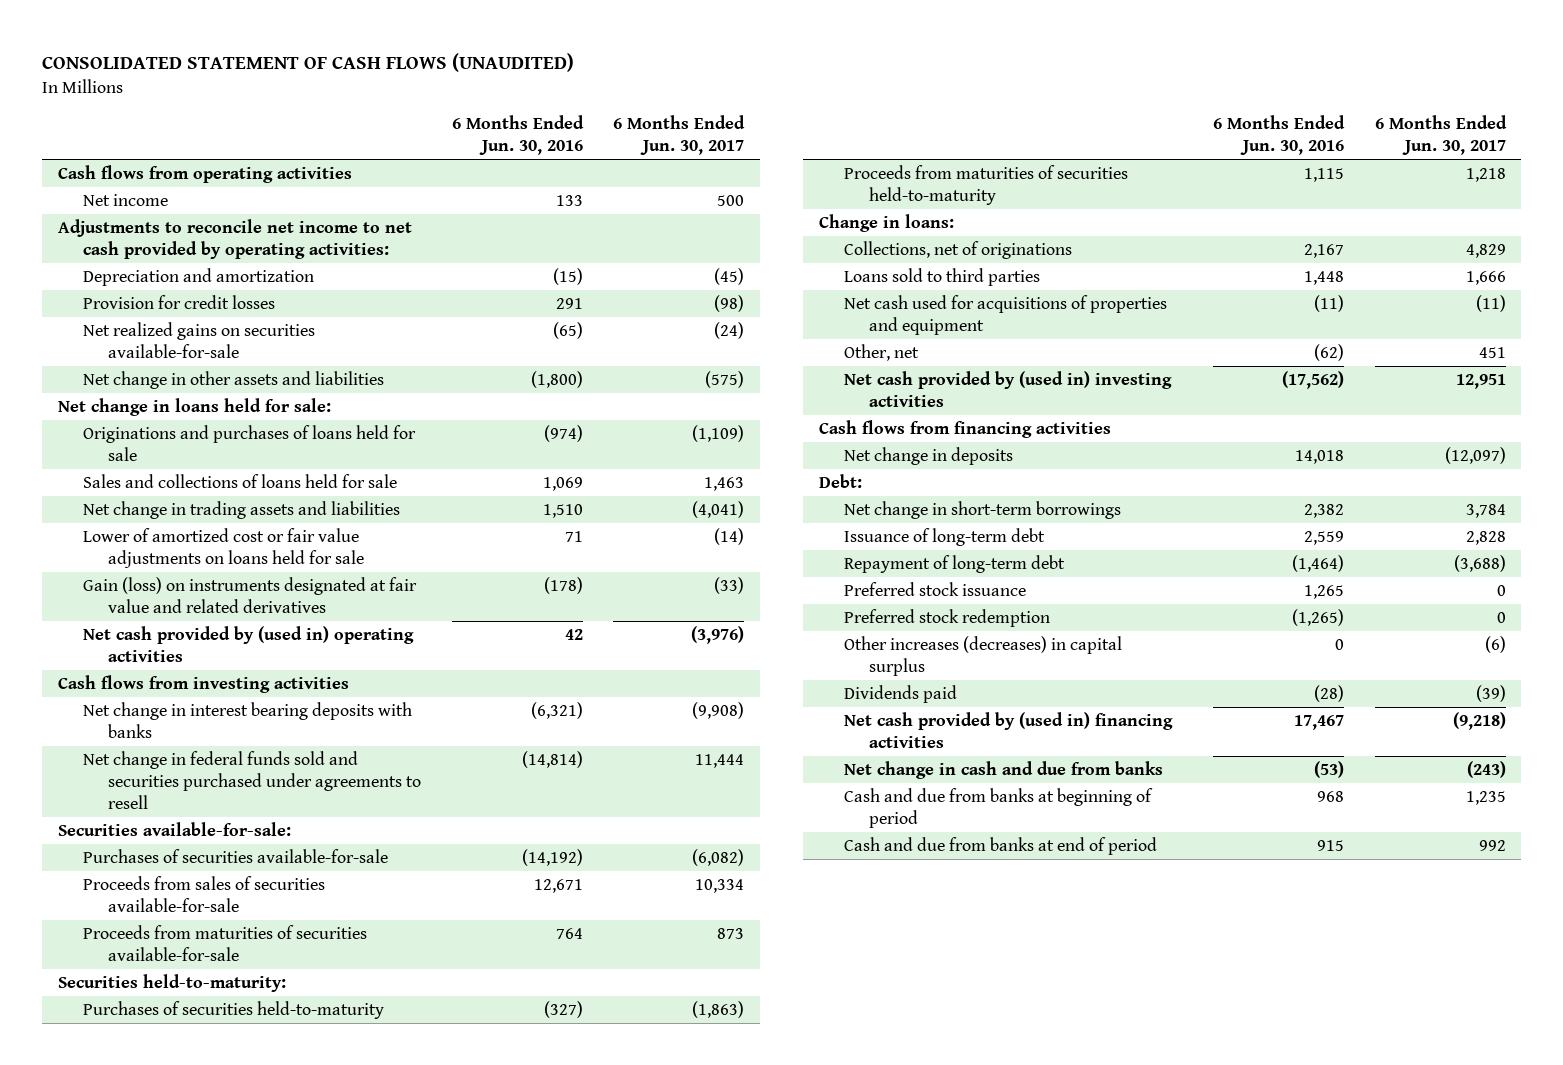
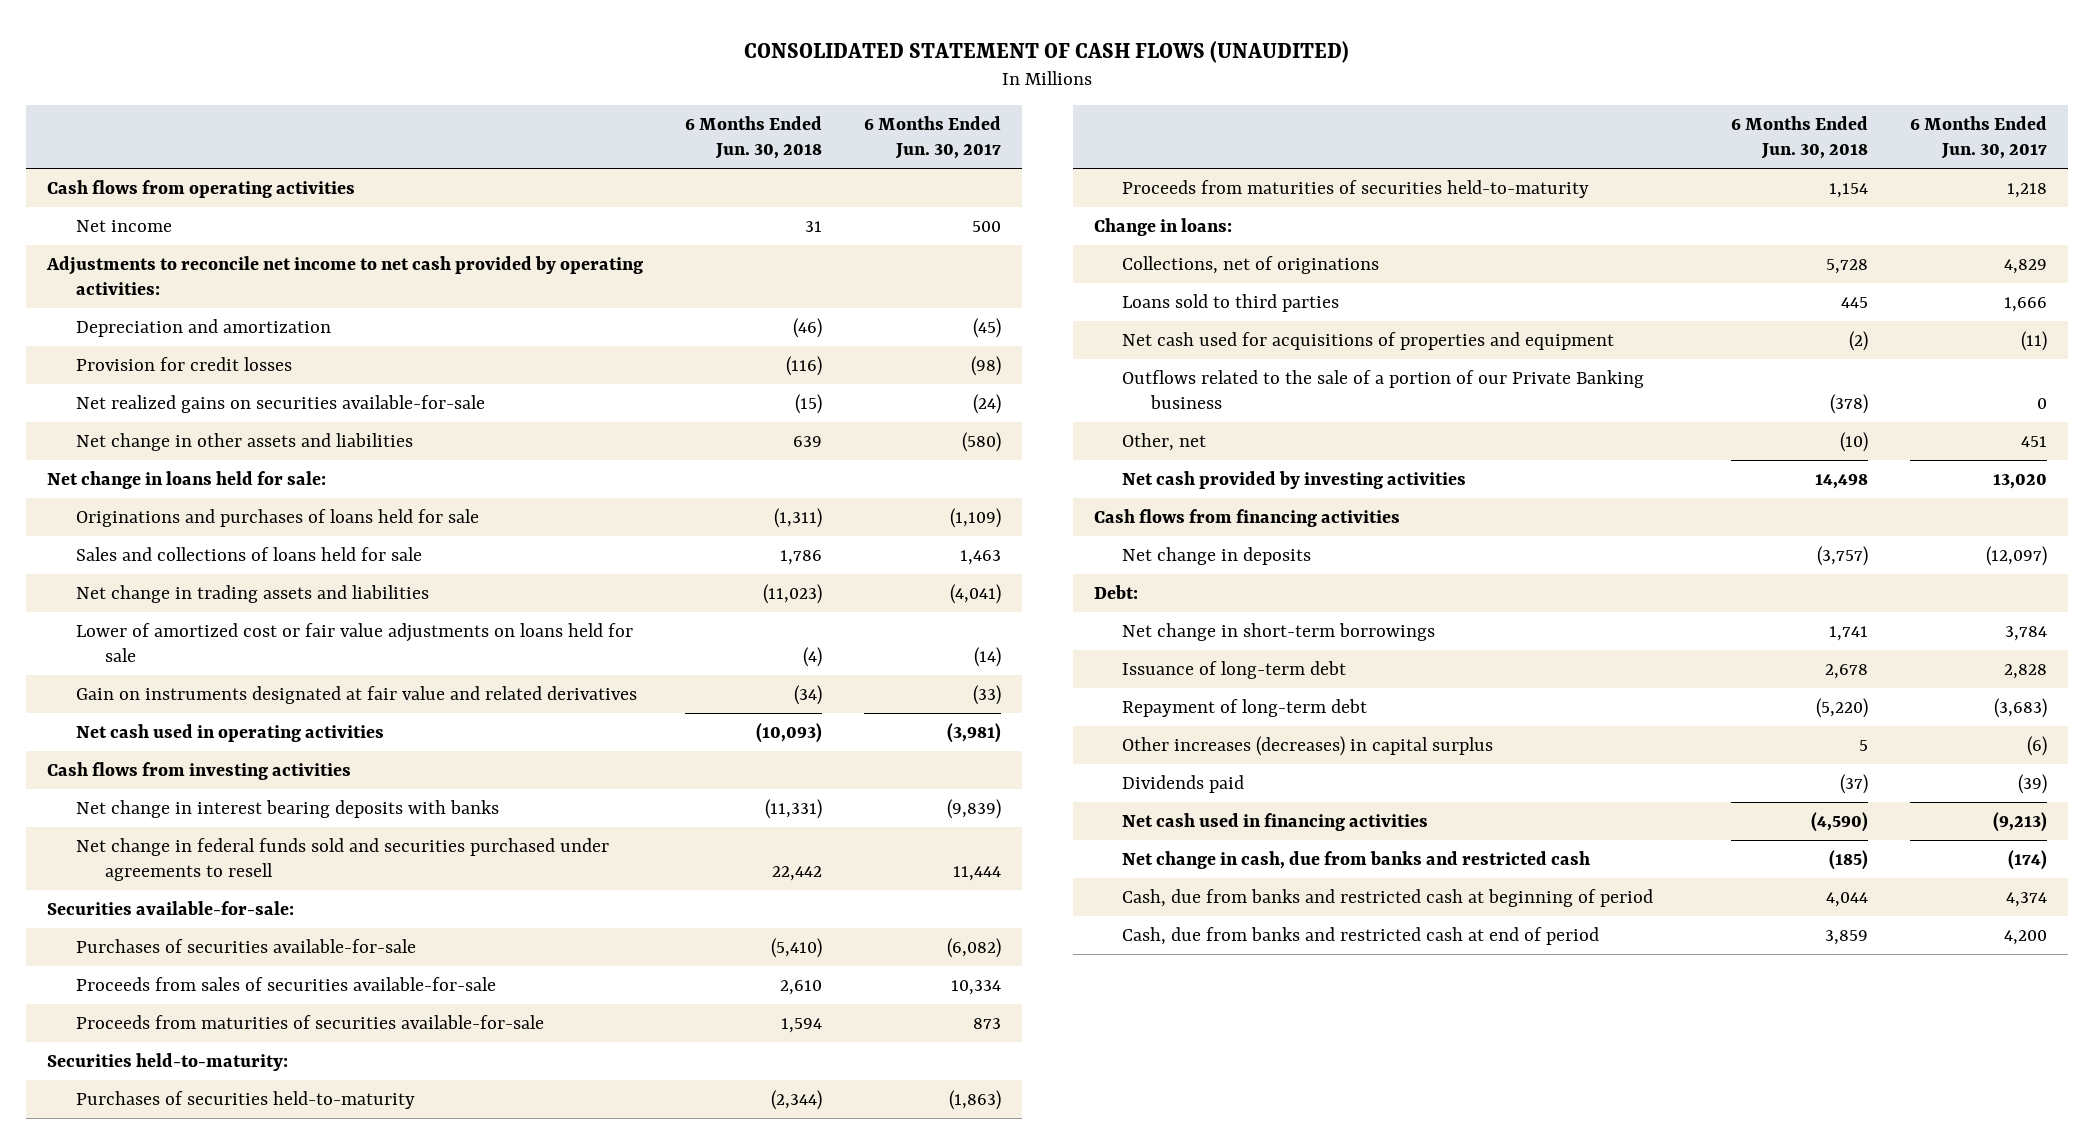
[451,115,584,156] 6 Months Ended Jun. 30, 2016 -> none
none -> [684,116,822,160] 6 Months Ended Jun. 30, 2018
[705,371,745,389] (575) -> [961,431,1001,452] (580)
[82,577,417,614] Gain (loss) on instruments designated at fair value and related derivatives -> [75,685,637,704] Gain on instruments designated at fair value and related derivatives
[82,626,414,663] Net cash provided by (used in) operating activities -> [75,723,384,742] Net cash used in operating activities
[691,626,745,645] (3,976) -> [946,722,1001,743] (3,981)
[692,702,745,720] (9,908) -> [946,798,1001,819] (9,839)
none -> [1122,369,1645,409] Outflows related to the sale of a portion of our Private Banking business
[843,371,1172,408] Net cash provided by (used in) investing activities -> [1122,470,1467,489] Net cash provided by investing activities
[1455,374,1506,390] 12,951 -> [1993,473,2048,489] 13,020
[843,582,1026,597] Preferred stock issuance -> none
[843,609,1050,628] Preferred stock redemption -> none
[1453,555,1506,573] (3,688) -> [1994,697,2048,718] (3,683)
[843,712,1173,749] Net cash provided by (used in) financing activities -> [1122,812,1429,831] Net cash used in financing activities
[1452,712,1506,731] (9,218) -> [1993,811,2048,832] (9,213)
[843,761,1163,780] Net change in cash and due from banks -> [1122,850,1591,869] Net change in cash, due from banks and restricted cash
[1466,761,1506,779] (243) -> [2008,849,2048,870] (174)
[843,788,1153,829] Cash and due from banks at beginning of period -> [1122,888,1654,907] Cash, due from banks and restricted cash at beginning of period
[1465,791,1506,806] 1,235 -> [2006,891,2048,907] 4,374
[843,837,1157,856] Cash and due from banks at end of period -> [1122,926,1600,945] Cash, due from banks and restricted cash at end of period
[1478,840,1506,852] 992 -> [2004,929,2048,945] 4,200

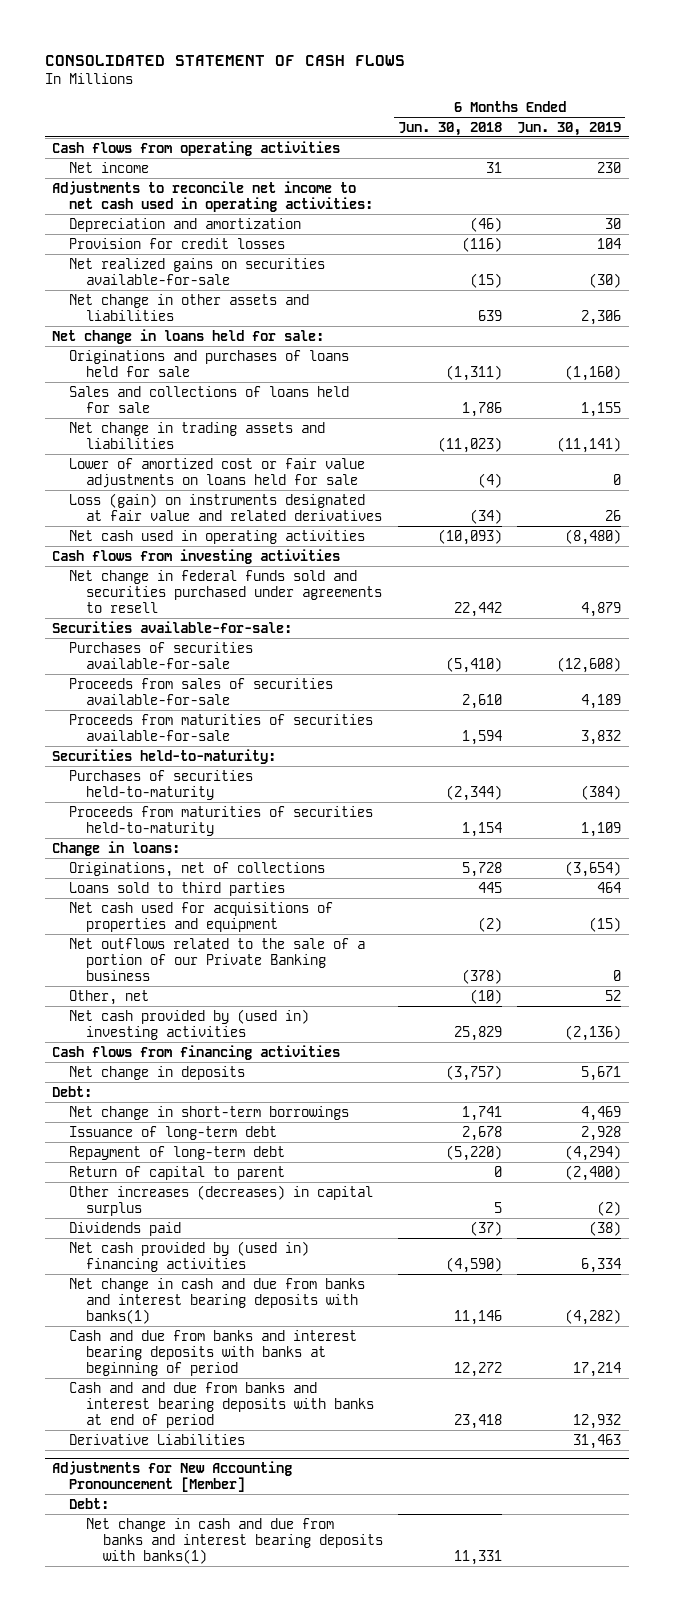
[744,40,1350,63] CONSOLIDATED STATEMENT OF CASH FLOWS (UNAUDITED) -> [44,54,405,66] CONSOLIDATED STATEMENT OF CASH FLOWS
[863,116,1001,160] 6 Months Ended Jun. 30, 2017 -> none
none -> [517,121,622,136] Jun. 30, 2019
[45,255,643,295] Adjustments to reconcile net income to net cash provided by operating activities: -> [52,180,374,212] Adjustments to reconcile net income to net cash used in operating activities:
[75,685,637,704] Gain on instruments designated at fair value and related derivatives -> [69,492,383,521] Loss (gain) on instruments designated at fair value and related derivatives
[75,799,499,818] Net change in interest bearing deposits with banks -> none
[1122,255,1380,274] Collections, net of originations -> [69,861,326,877] Originations, net of collections
[1122,369,1645,409] Outflows related to the sale of a portion of our Private Banking business -> [69,937,366,981] Net outflows related to the sale of a portion of our Private Banking business
[1122,470,1467,489] Net cash provided by investing activities -> [69,1008,310,1040] Net cash provided by (used in) investing activities
[1815,473,1869,489] 14,498 -> [454,1025,503,1041] 25,829
none -> [69,1165,286,1180] Return of capital to parent
[1122,812,1429,831] Net cash used in financing activities -> [69,1240,310,1272] Net cash provided by (used in) financing activities
[1122,850,1591,869] Net change in cash, due from banks and restricted cash -> [69,1277,366,1324] Net change in cash and due from banks and interest bearing deposits with banks(1)
[1829,849,1869,870] (185) -> [454,1309,503,1325] 11,146
[1122,888,1654,907] Cash, due from banks and restricted cash at beginning of period -> [69,1329,358,1376] Cash and due from banks and interest bearing deposits with banks at beginning of period
[1826,891,1869,907] 4,044 -> [454,1361,503,1377] 12,272
[1122,926,1600,945] Cash, due from banks and restricted cash at end of period -> [69,1381,375,1428] Cash and and due from banks and interest bearing deposits with banks at end of period
[1825,929,1869,945] 3,859 -> [454,1413,503,1429] 23,418
none -> [69,1433,246,1445] Derivative Liabilities
none -> [52,1460,293,1492] Adjustments for New Accounting Pronouncement [Member]
none -> [69,1497,110,1509] Debt:
none -> [86,1517,384,1564] Net change in cash and due from banks and interest bearing deposits with banks(1)

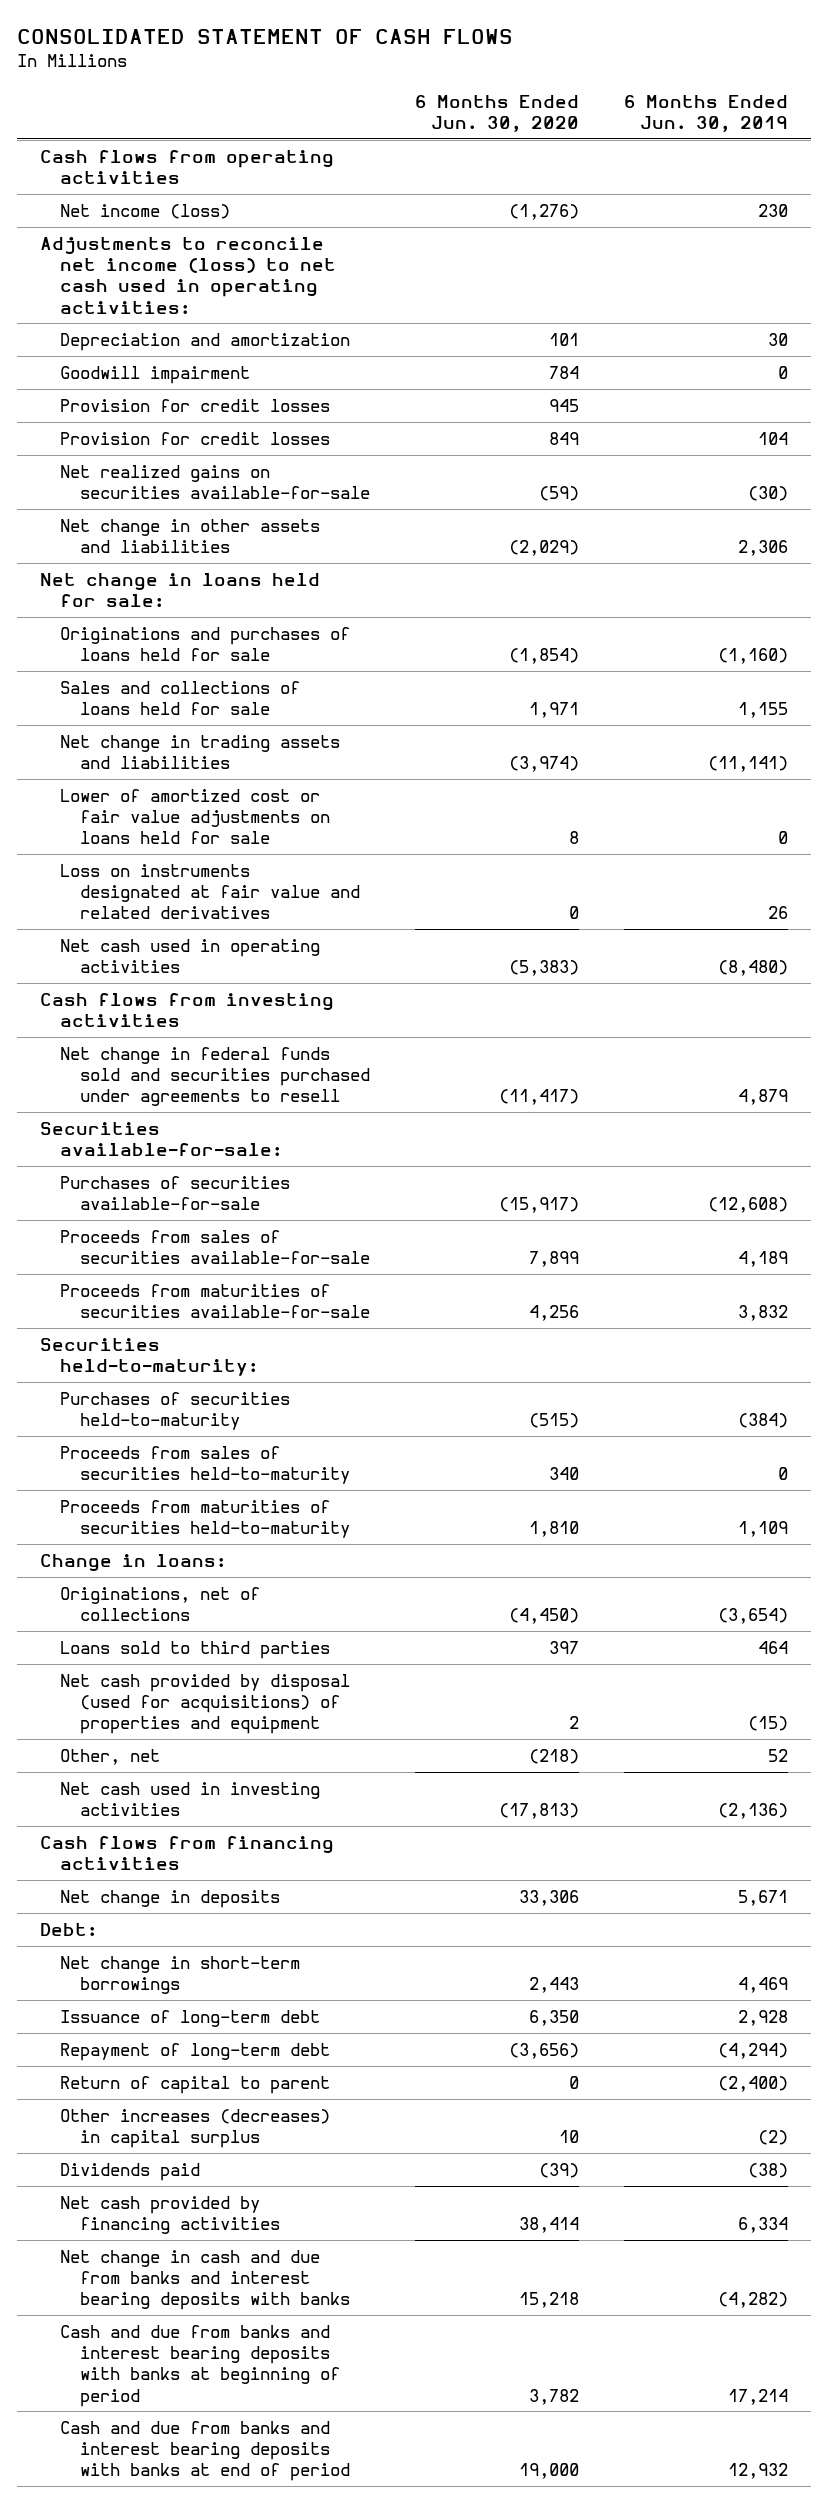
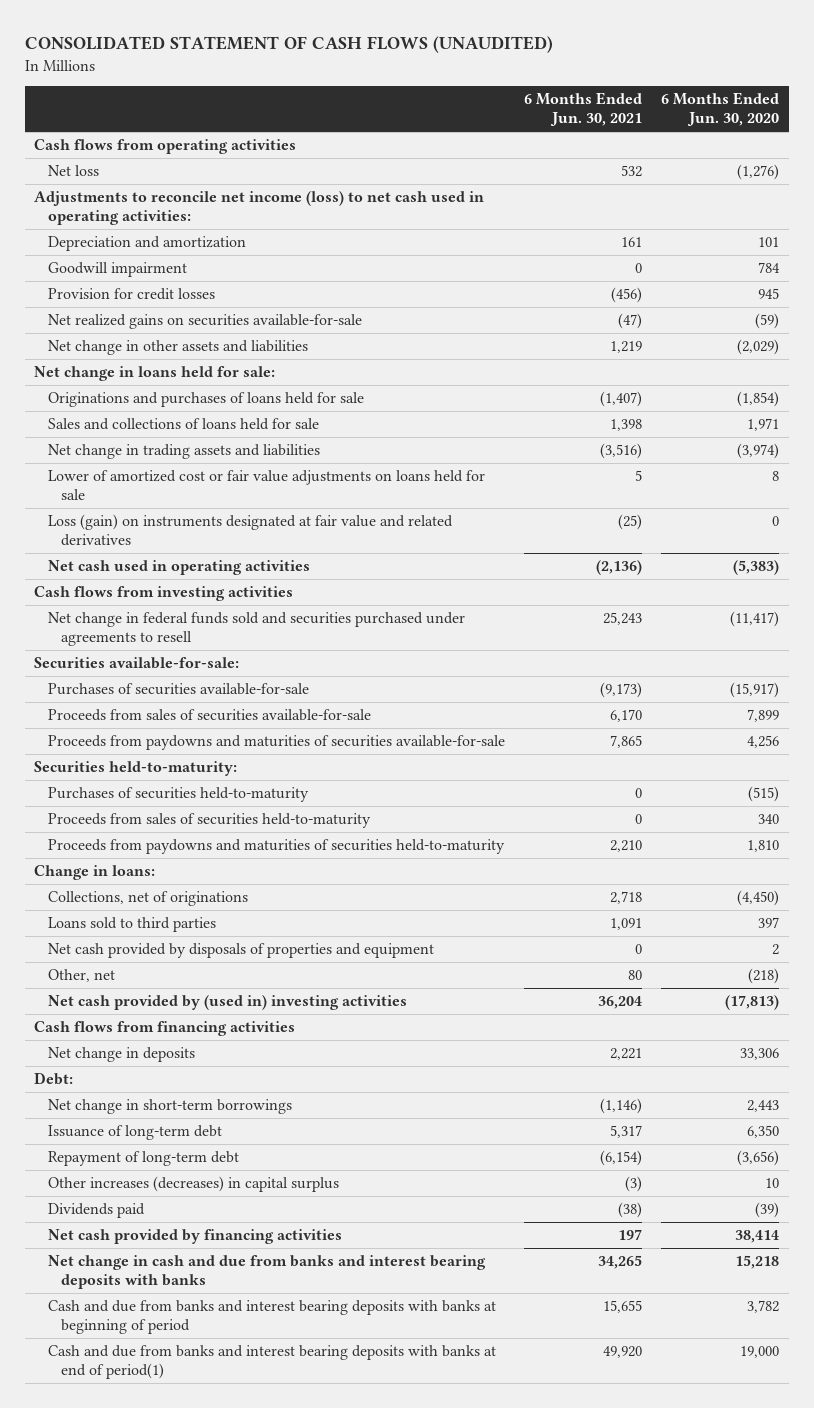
[17,29,514,45] CONSOLIDATED STATEMENT OF CASH FLOWS -> [24,36,553,54] CONSOLIDATED STATEMENT OF CASH FLOWS (UNAUDITED)
[623,94,788,132] 6 Months Ended Jun. 30, 2019 -> none
none -> [524,92,643,127] 6 Months Ended Jun. 30, 2021
[59,204,230,220] Net income (loss) -> [47,165,99,177] Net loss
[59,432,330,446] Provision for credit losses -> none
[59,864,360,920] Loss on instruments designated at fair value and related derivatives -> [47,514,453,546] Loss (gain) on instruments designated at fair value and related derivatives
[59,1284,370,1319] Proceeds from maturities of securities available-for-sale -> [47,735,505,751] Proceeds from paydowns and maturities of securities available-for-sale
[59,1500,350,1539] Proceeds from maturities of securities held-to-maturity -> [47,839,505,855] Proceeds from paydowns and maturities of securities held-to-maturity
[59,1587,260,1622] Originations, net of collections -> [47,891,248,907] Collections, net of originations
[59,1674,350,1735] Net cash provided by disposal (used for acquisitions) of properties and equipment -> [47,943,434,959] Net cash provided by disposals of properties and equipment
[59,1782,320,1817] Net cash used in investing activities -> [47,995,407,1011] Net cash provided by (used in) investing activities
[59,2076,330,2095] Return of capital to parent -> none
[59,2421,350,2482] Cash and due from banks and interest bearing deposits with banks at end of period -> [47,1345,496,1379] Cash and due from banks and interest bearing deposits with banks at end of period(1)

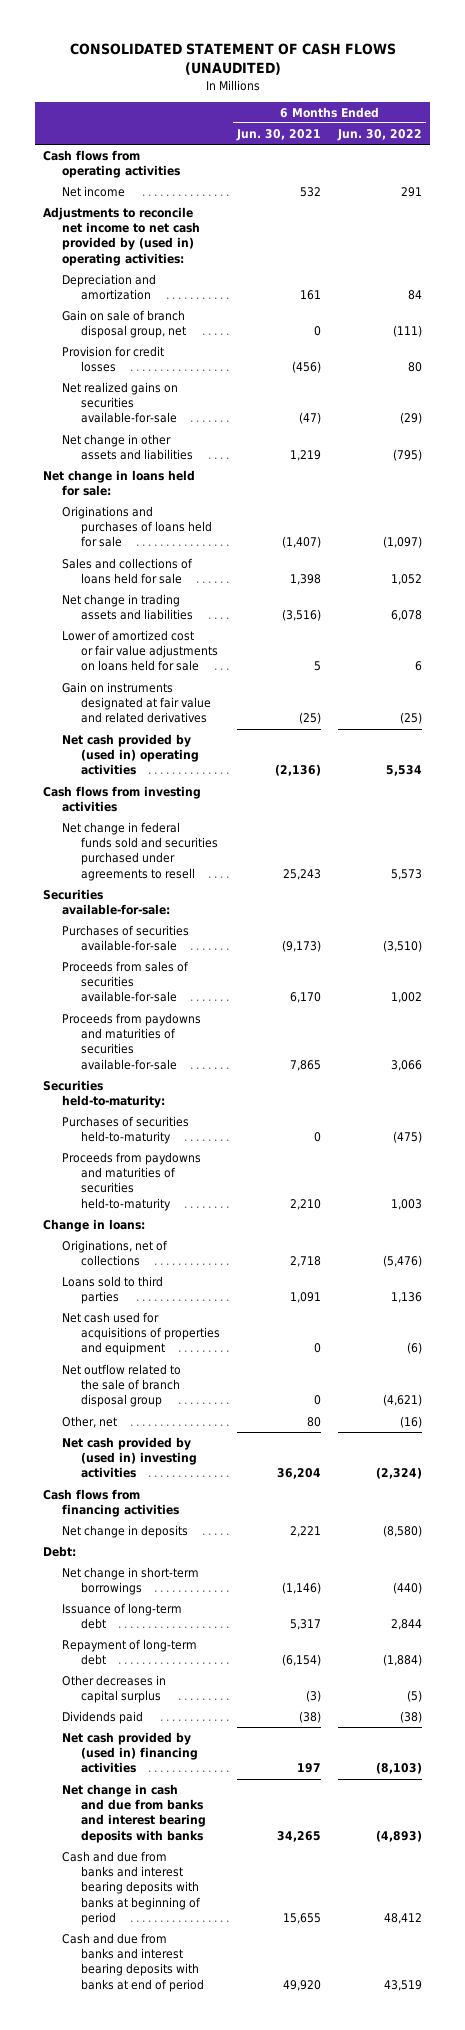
[661,92,780,127] 6 Months Ended Jun. 30, 2020 -> none
none -> [336,128,422,141] Jun. 30, 2022
[47,165,99,177] Net loss -> [62,186,126,198] Net income
[34,191,485,225] Adjustments to reconcile net income (loss) to net cash used in operating activities: -> [43,207,201,266] Adjustments to reconcile net income to net cash provided by (used in) operating activities:
[47,262,187,278] Goodwill impairment -> none
none -> [62,310,187,339] Gain on sale of branch disposal group, net
[47,514,453,546] Loss (gain) on instruments designated at fair value and related derivatives -> [62,682,212,724] Gain on instruments designated at fair value and related derivatives
[47,560,310,576] Net cash used in operating activities -> [62,734,200,776] Net cash provided by (used in) operating activities
[47,813,371,829] Proceeds from sales of securities held-to-maturity -> none
[47,891,248,907] Collections, net of originations -> [62,1240,169,1267] Originations, net of collections
[47,943,434,959] Net cash provided by disposals of properties and equipment -> [62,1312,221,1356] Net cash used for acquisitions of properties and equipment
none -> [62,1364,182,1408] Net outflow related to the sale of branch disposal group
[47,1176,339,1193] Other increases (decreases) in capital surplus -> [62,1675,167,1704] Other decreases in capital surplus
[47,1229,342,1245] Net cash provided by financing activities -> [62,1732,199,1774] Net cash provided by (used in) financing activities
[47,1345,496,1379] Cash and due from banks and interest bearing deposits with banks at end of period(1) -> [62,1933,205,1992] Cash and due from banks and interest bearing deposits with banks at end of period

